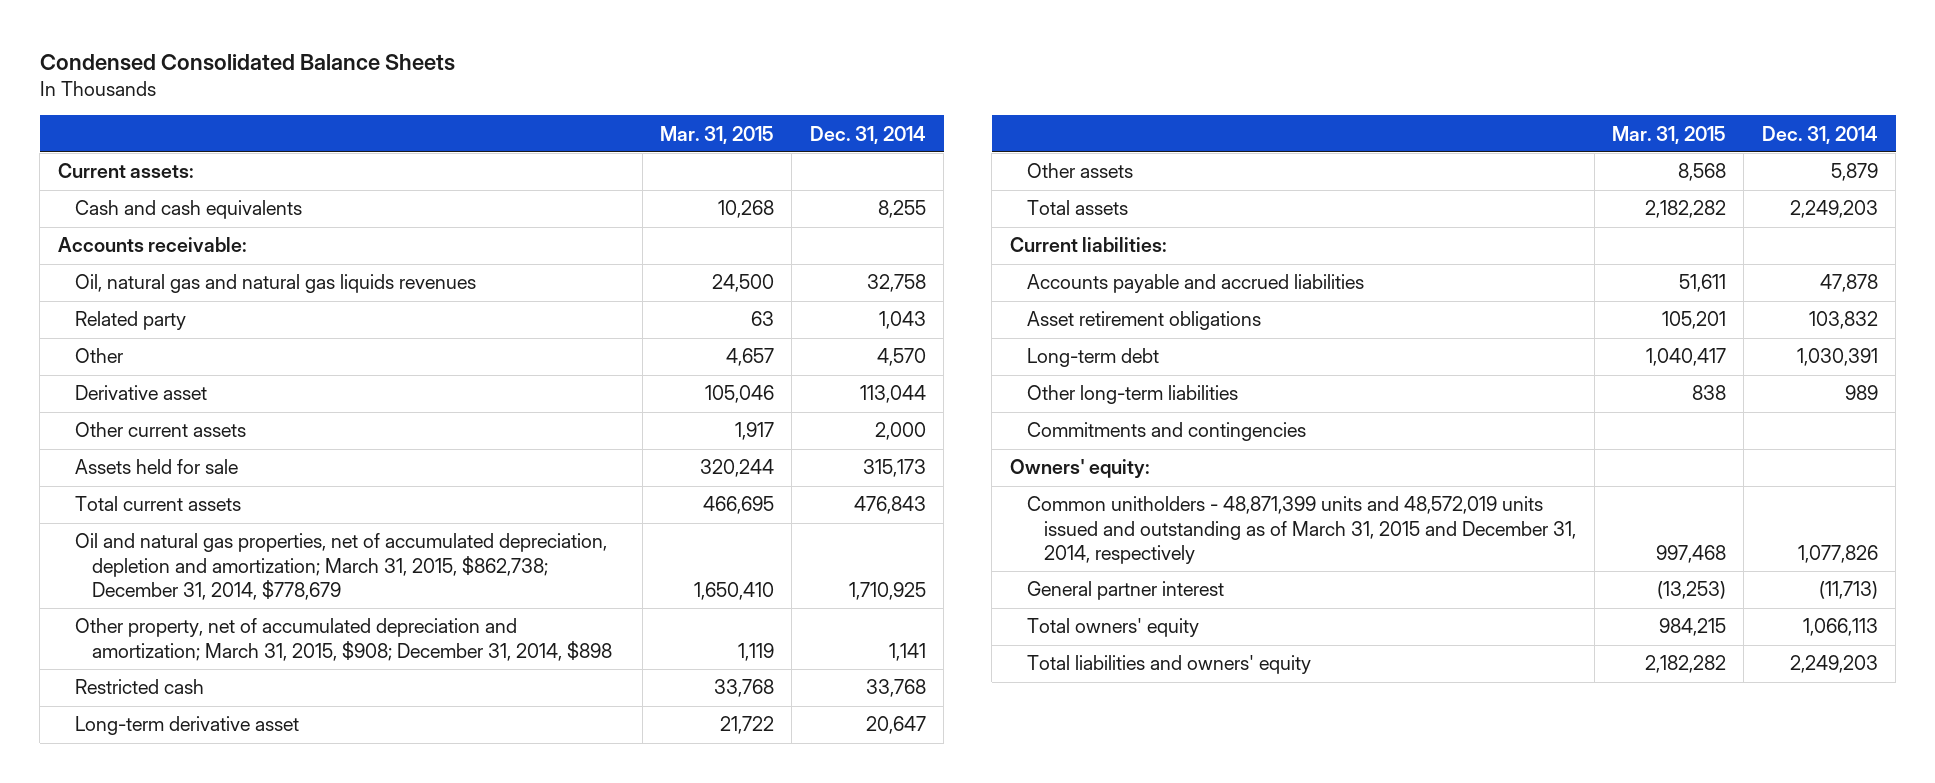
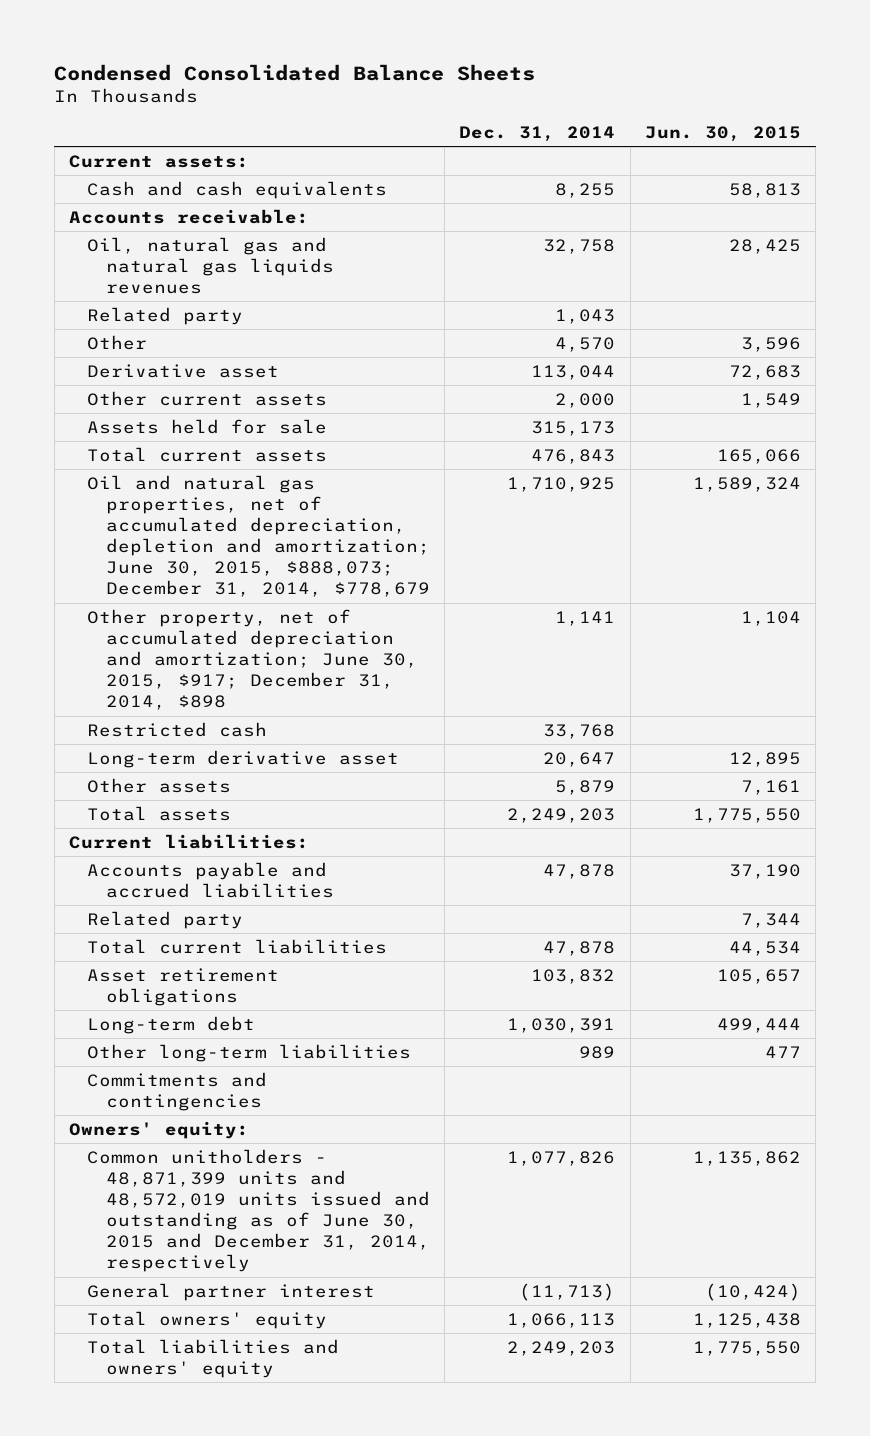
[660,125,775,144] Mar. 31, 2015 -> none
none -> [644,125,801,142] Jun. 30, 2015
[74,533,607,601] Oil and natural gas properties, net of accumulated depreciation, depletion and amortization; March 31, 2015, $862,738; December 31, 2014, $778,679 -> [87,474,431,598] Oil and natural gas properties, net of accumulated depreciation, depletion and amortization; June 30, 2015, $888,073; December 31, 2014, $778,679
[74,618,613,661] Other property, net of accumulated depreciation and amortization; March 31, 2015, $908; December 31, 2014, $898 -> [87,608,419,711] Other property, net of accumulated depreciation and amortization; June 30, 2015, $917; December 31, 2014, $898
none -> [87,910,244,929] Related party
none -> [87,938,388,954] Total current liabilities
[1027,496,1577,565] Common unitholders - 48,871,399 units and 48,572,019 units issued and outstanding as of March 31, 2015 and December 31, 2014, respectively -> [87,1148,431,1273] Common unitholders - 48,871,399 units and 48,572,019 units issued and outstanding as of June 30, 2015 and December 31, 2014, respectively

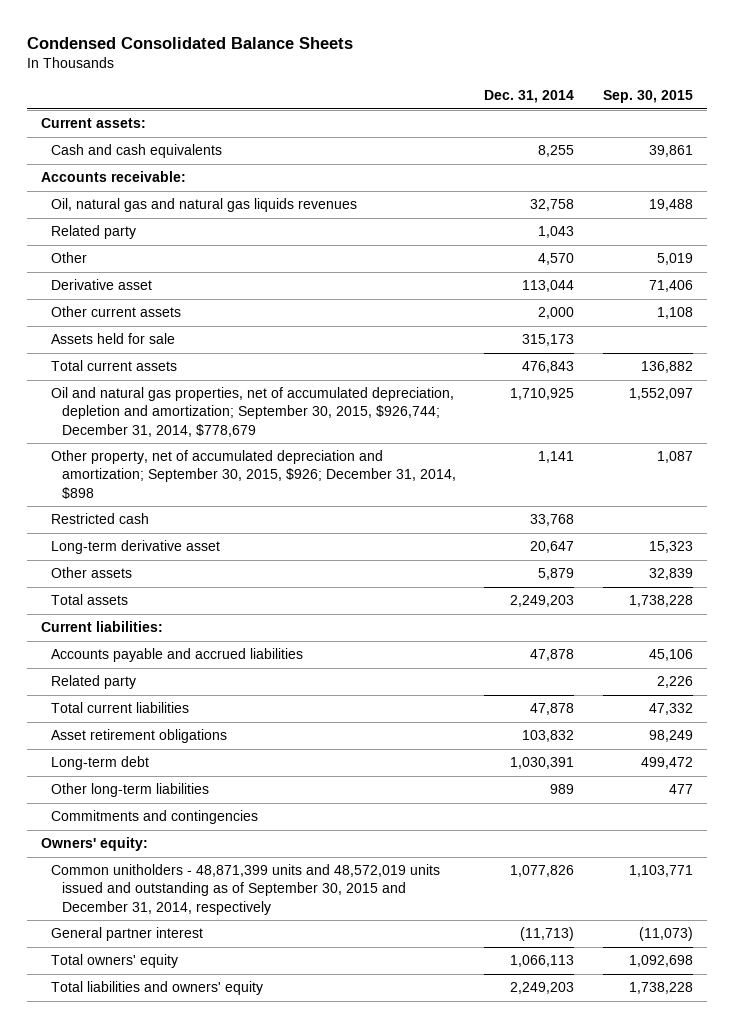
[644,125,801,142] Jun. 30, 2015 -> none
none -> [602,90,693,104] Sep. 30, 2015
[87,474,431,598] Oil and natural gas properties, net of accumulated depreciation, depletion and amortization; June 30, 2015, $888,073; December 31, 2014, $778,679 -> [51,387,455,437] Oil and natural gas properties, net of accumulated depreciation, depletion and amortization; September 30, 2015, $926,744; December 31, 2014, $778,679
[87,608,419,711] Other property, net of accumulated depreciation and amortization; June 30, 2015, $917; December 31, 2014, $898 -> [51,450,456,499] Other property, net of accumulated depreciation and amortization; September 30, 2015, $926; December 31, 2014, $898
[87,1148,431,1273] Common unitholders - 48,871,399 units and 48,572,019 units issued and outstanding as of June 30, 2015 and December 31, 2014, respectively -> [51,864,441,915] Common unitholders - 48,871,399 units and 48,572,019 units issued and outstanding as of September 30, 2015 and December 31, 2014, respectively

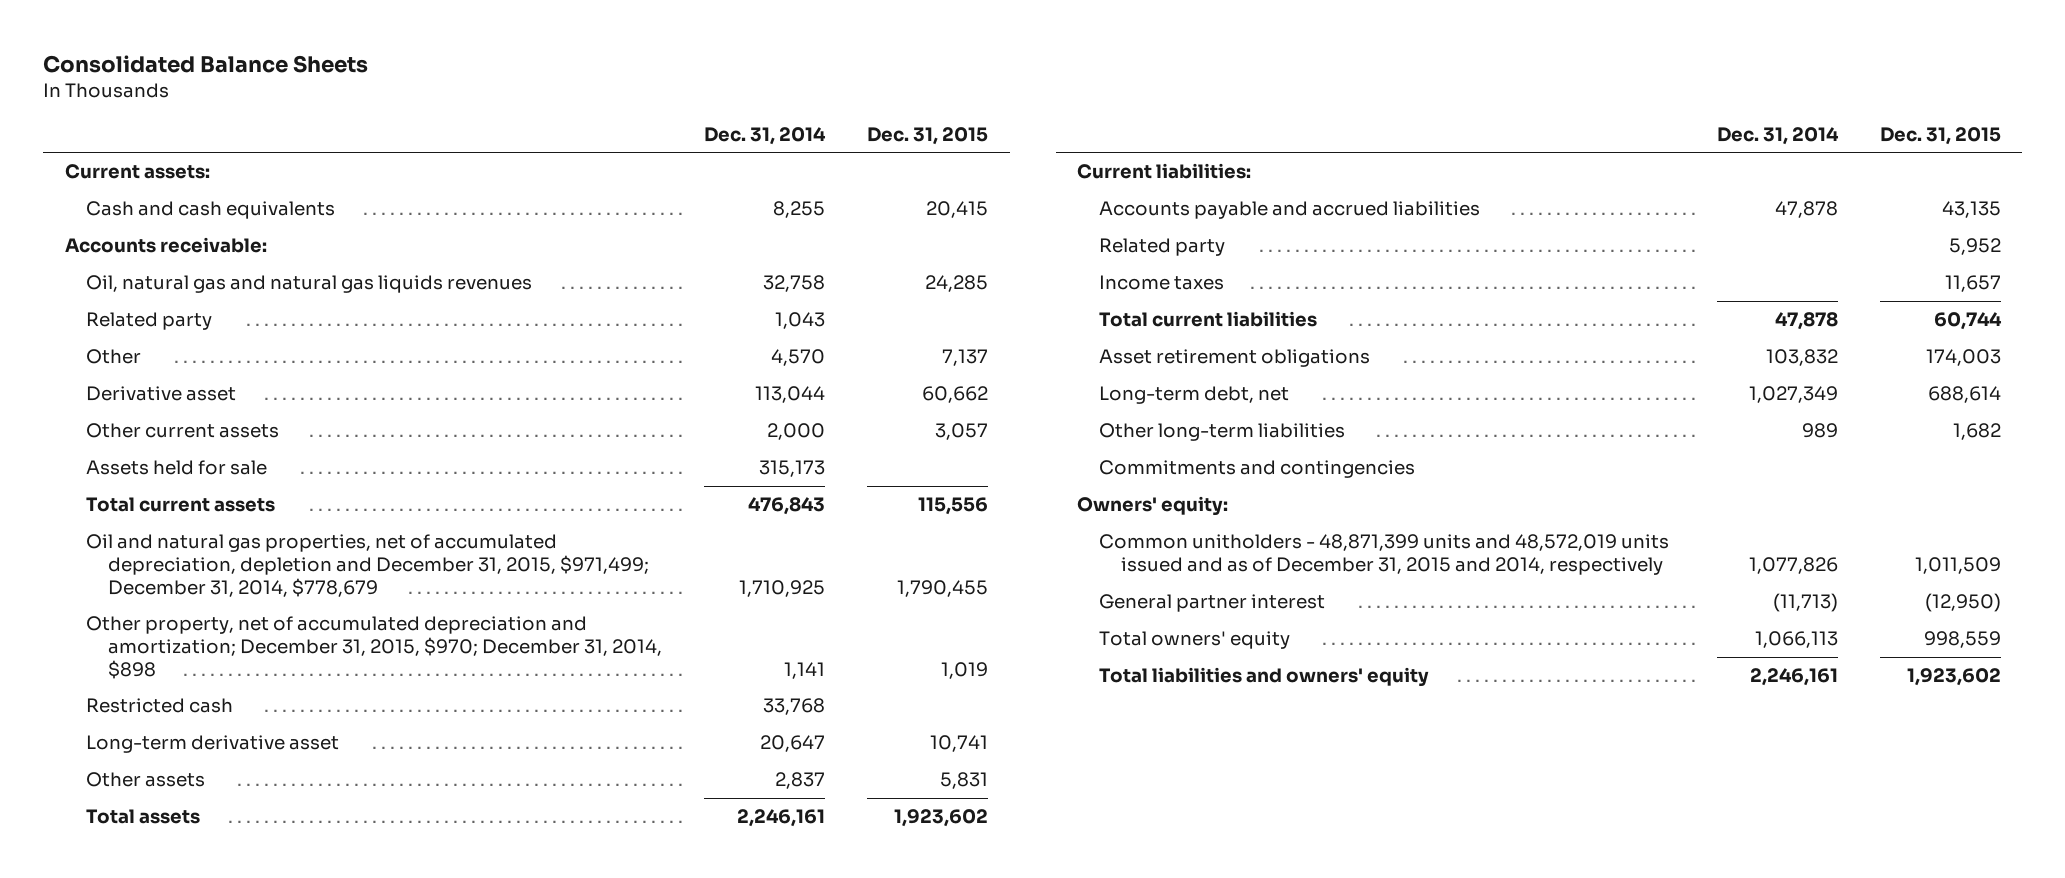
[26,36,353,49] Condensed Consolidated Balance Sheets -> [43,55,369,74] Consolidated Balance Sheets
[602,90,693,104] Sep. 30, 2015 -> none
none -> [867,126,989,145] Dec. 31, 2015
[51,387,455,437] Oil and natural gas properties, net of accumulated depreciation, depletion and amortization; September 30, 2015, $926,744; December 31, 2014, $778,679 -> [86,534,650,597] Oil and natural gas properties, net of accumulated depreciation, depletion and December 31, 2015, $971,499; December 31, 2014, $778,679
[51,450,456,499] Other property, net of accumulated depreciation and amortization; September 30, 2015, $926; December 31, 2014, $898 -> [86,616,663,679] Other property, net of accumulated depreciation and amortization; December 31, 2015, $970; December 31, 2014, $898
[538,568,575,581] 5,879 -> [775,772,826,790] 2,837
[510,595,575,608] 2,249,203 -> [737,809,826,828] 2,246,161
none -> [1098,275,1224,291] Income taxes
[51,756,150,771] Long-term debt -> [1098,386,1289,405] Long-term debt, net
[510,757,575,770] 1,030,391 -> [1748,386,1838,404] 1,027,349
[51,864,441,915] Common unitholders - 48,871,399 units and 48,572,019 units issued and outstanding as of September 30, 2015 and December 31, 2014, respectively -> [1098,534,1669,575] Common unitholders - 48,871,399 units and 48,572,019 units issued and as of December 31, 2015 and 2014, respectively
[510,982,575,995] 2,249,203 -> [1749,668,1838,687] 2,246,161

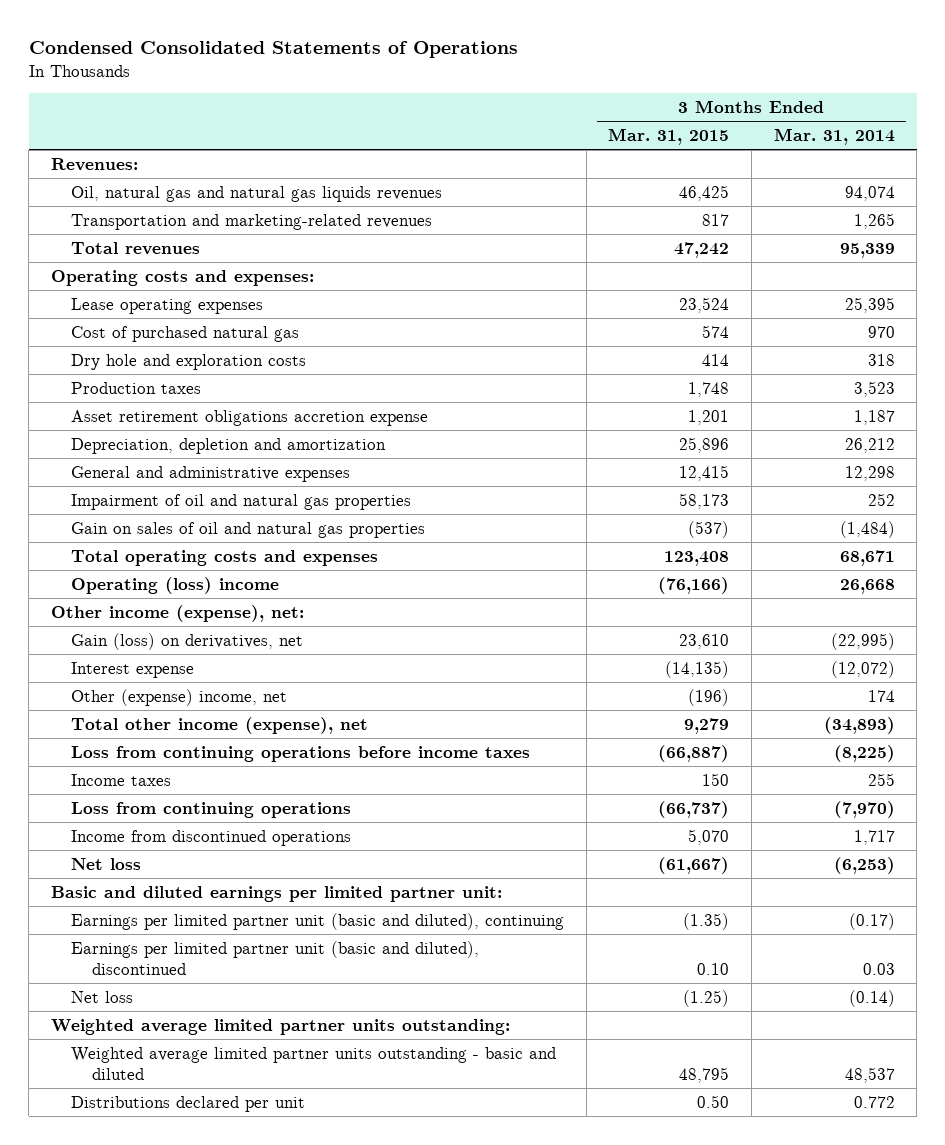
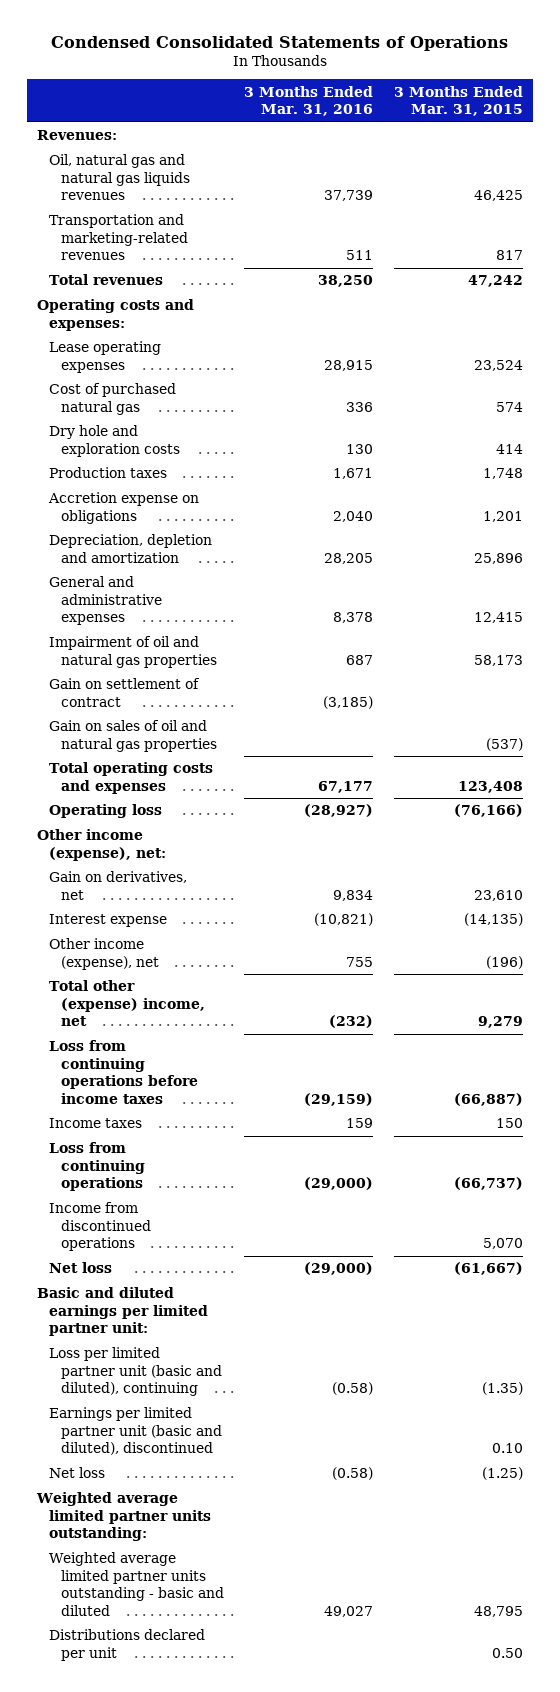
[773,127,895,145] Mar. 31, 2014 -> none
none -> [244,85,374,117] 3 Months Ended Mar. 31, 2016
[71,409,429,426] Asset retirement obligations accretion expense -> [47,492,199,524] Accretion expense on obligations
none -> [48,678,200,707] Gain on settlement of contract
[71,576,280,594] Operating (loss) income -> [48,804,162,819] Operating loss
[71,632,304,650] Gain (loss) on derivatives, net -> [48,871,187,900] Gain on derivatives, net
[71,688,288,706] Other (expense) income, net -> [48,938,159,970] Other income (expense), net
[71,716,369,734] Total other income (expense), net -> [48,980,205,1027] Total other (expense) income, net
[71,912,565,930] Earnings per limited partner unit (basic and diluted), continuing -> [48,1347,222,1397] Loss per limited partner unit (basic and diluted), continuing

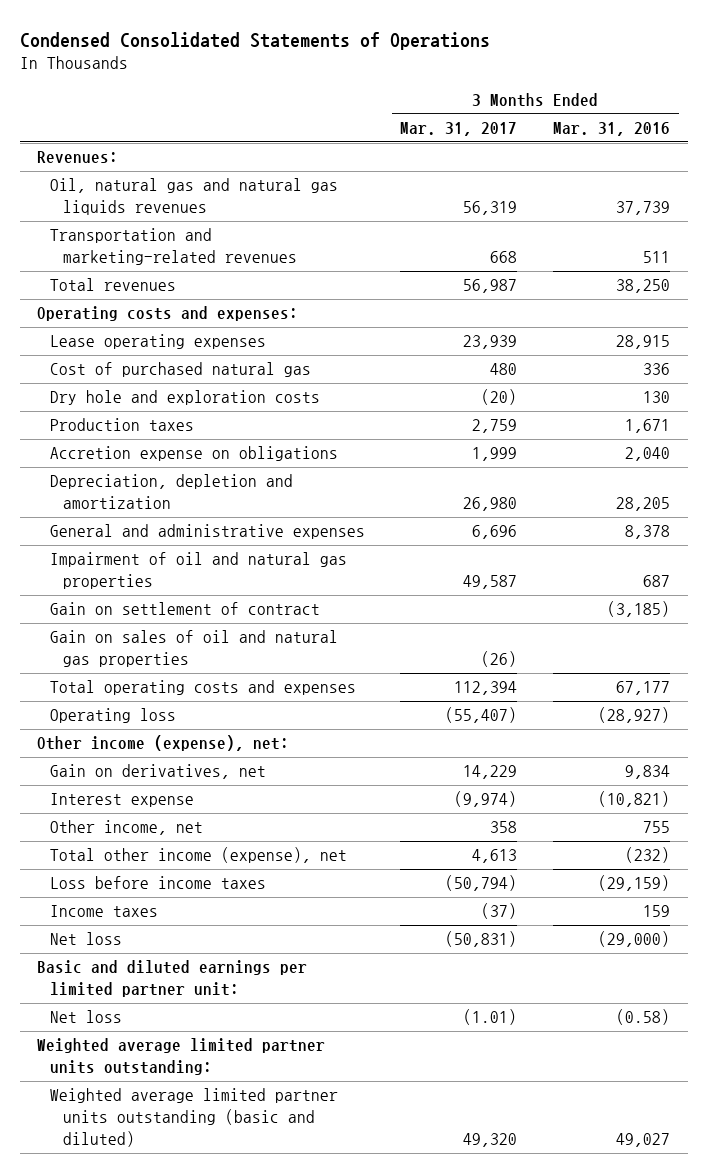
[393,85,523,117] 3 Months Ended Mar. 31, 2015 -> none
none -> [400,121,518,136] Mar. 31, 2017
[48,938,159,970] Other income (expense), net -> [49,820,203,836] Other income, net
[48,980,205,1027] Total other (expense) income, net -> [49,847,347,864] Total other income (expense), net
[48,1040,198,1104] Loss from continuing operations before income taxes -> [49,876,266,890] Loss before income taxes
[48,1142,145,1192] Loss from continuing operations -> none
[48,1202,151,1252] Income from discontinued operations -> none
[48,1347,222,1397] Loss per limited partner unit (basic and diluted), continuing -> none
[48,1407,222,1456] Earnings per limited partner unit (basic and diluted), discontinued -> none
[48,1629,205,1661] Distributions declared per unit -> none
[48,1552,224,1616] Weighted average limited partner units outstanding - basic and diluted -> [49,1088,338,1148] Weighted average limited partner units outstanding (basic and diluted)

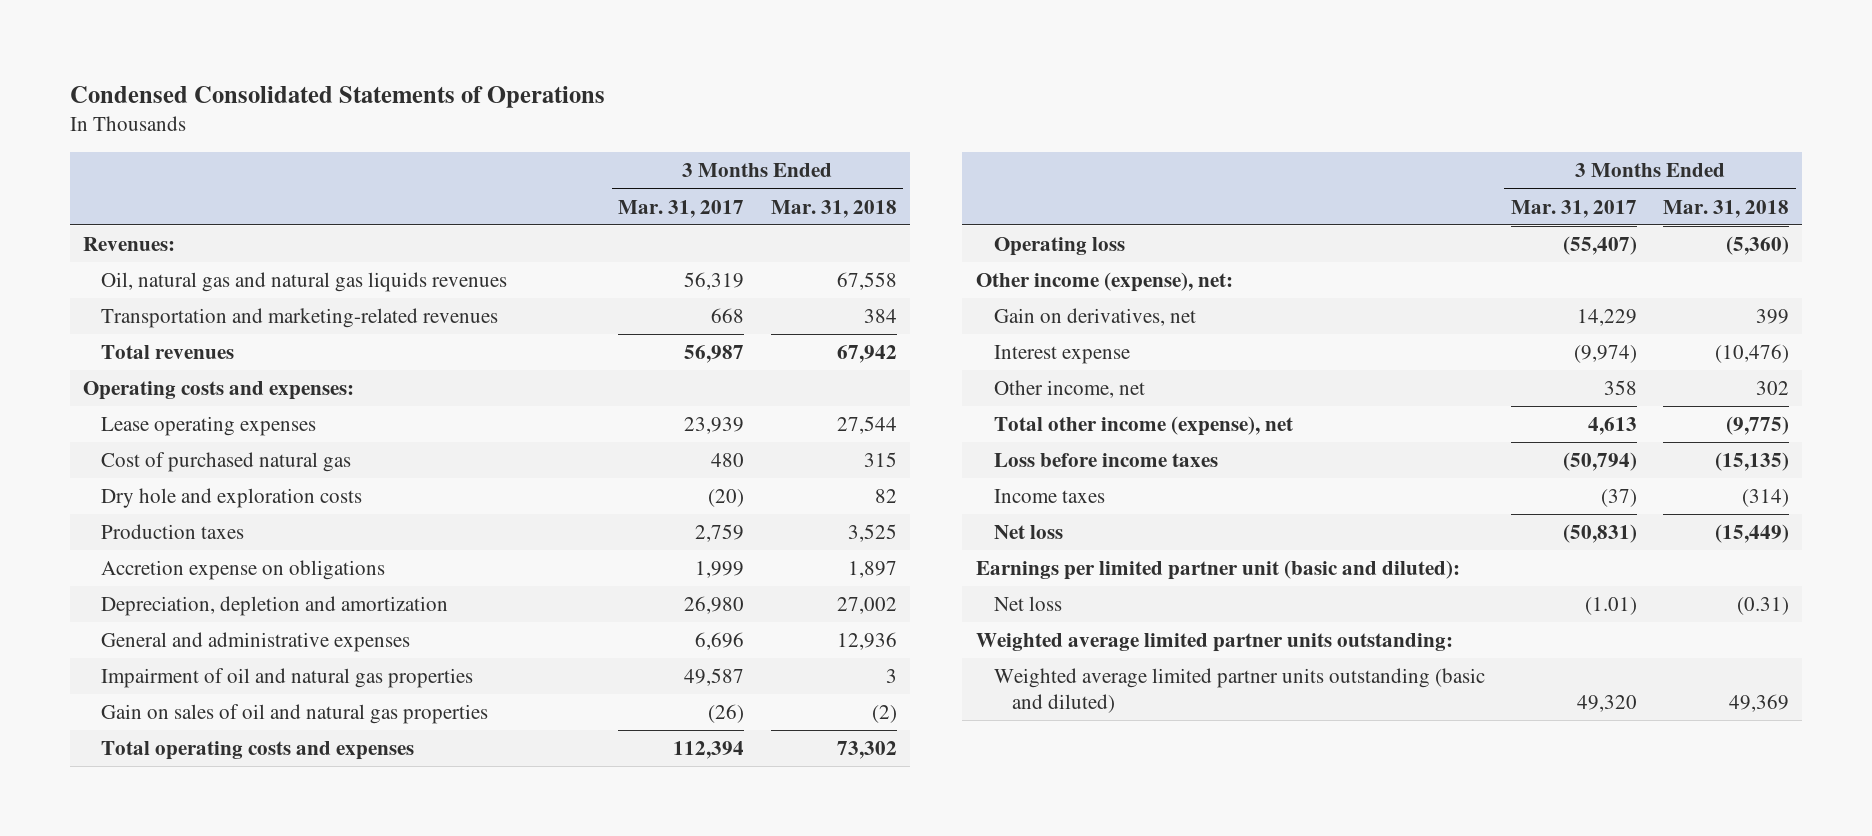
[552,121,670,136] Mar. 31, 2016 -> none
none -> [770,199,897,218] Mar. 31, 2018
[49,602,320,616] Gain on settlement of contract -> none
[37,960,308,998] Basic and diluted earnings per limited partner unit: -> [975,560,1460,581] Earnings per limited partner unit (basic and diluted):

